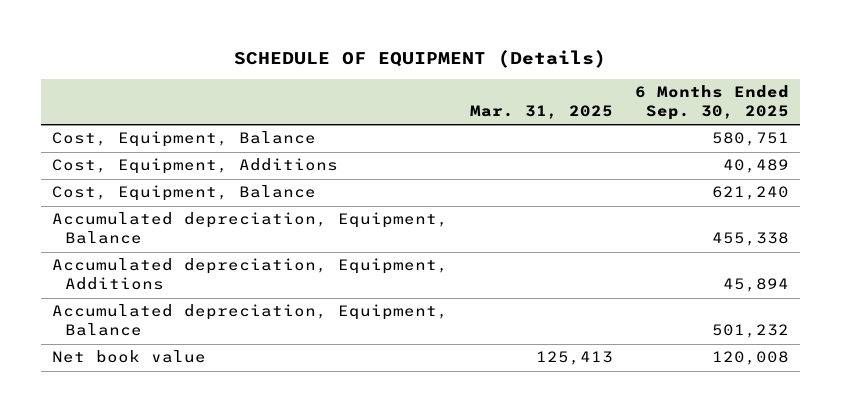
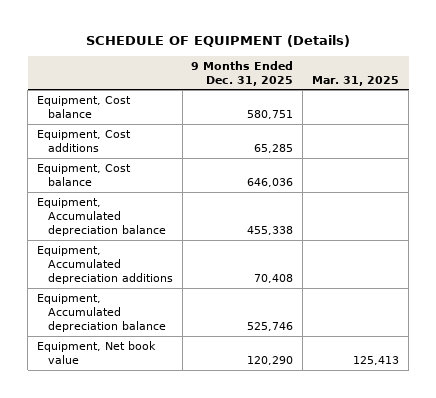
[634,85,789,121] 6 Months Ended Sep. 30, 2025 -> none
none -> [191,60,294,86] 9 Months Ended Dec. 31, 2025
[52,131,317,148] Cost, Equipment, Balance -> [37,95,132,118] Equipment, Cost balance
[52,158,339,175] Cost, Equipment, Additions -> [37,129,132,152] Equipment, Cost additions
[52,185,317,202] Cost, Equipment, Balance -> [37,163,132,186] Equipment, Cost balance
[52,212,449,245] Accumulated depreciation, Equipment, Balance -> [37,197,166,237] Equipment, Accumulated depreciation balance
[52,258,449,291] Accumulated depreciation, Equipment, Additions -> [37,245,173,285] Equipment, Accumulated depreciation additions
[52,304,449,337] Accumulated depreciation, Equipment, Balance -> [37,293,166,333] Equipment, Accumulated depreciation balance
[52,350,207,364] Net book value -> [37,340,157,364] Equipment, Net book value

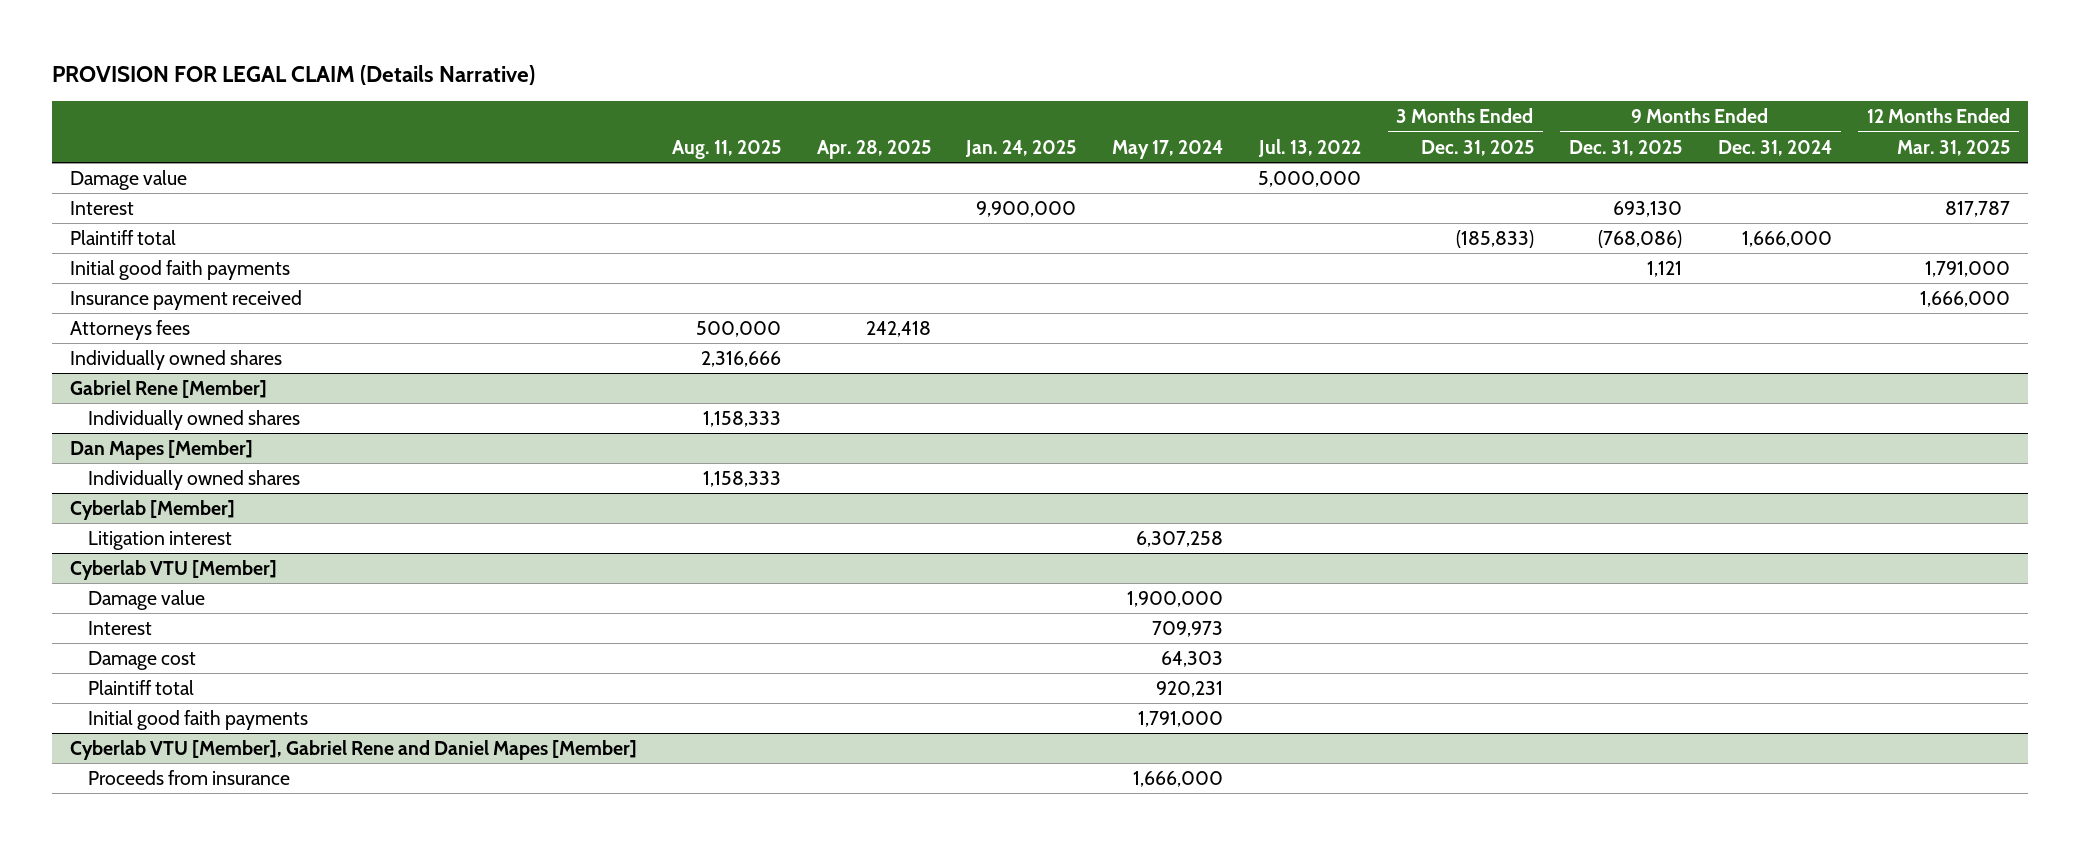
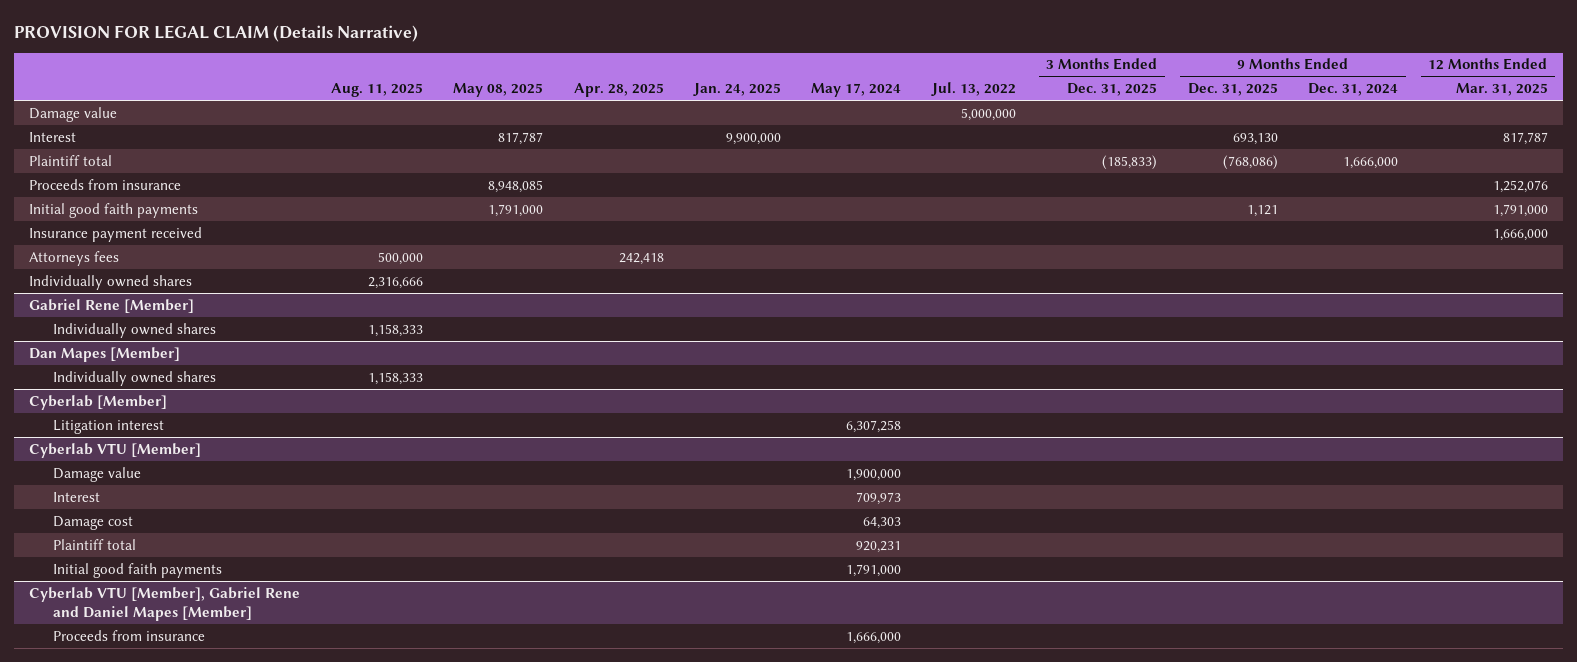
none -> [453,83,544,98] May 08, 2025
none -> [29,178,182,190] Proceeds from insurance

